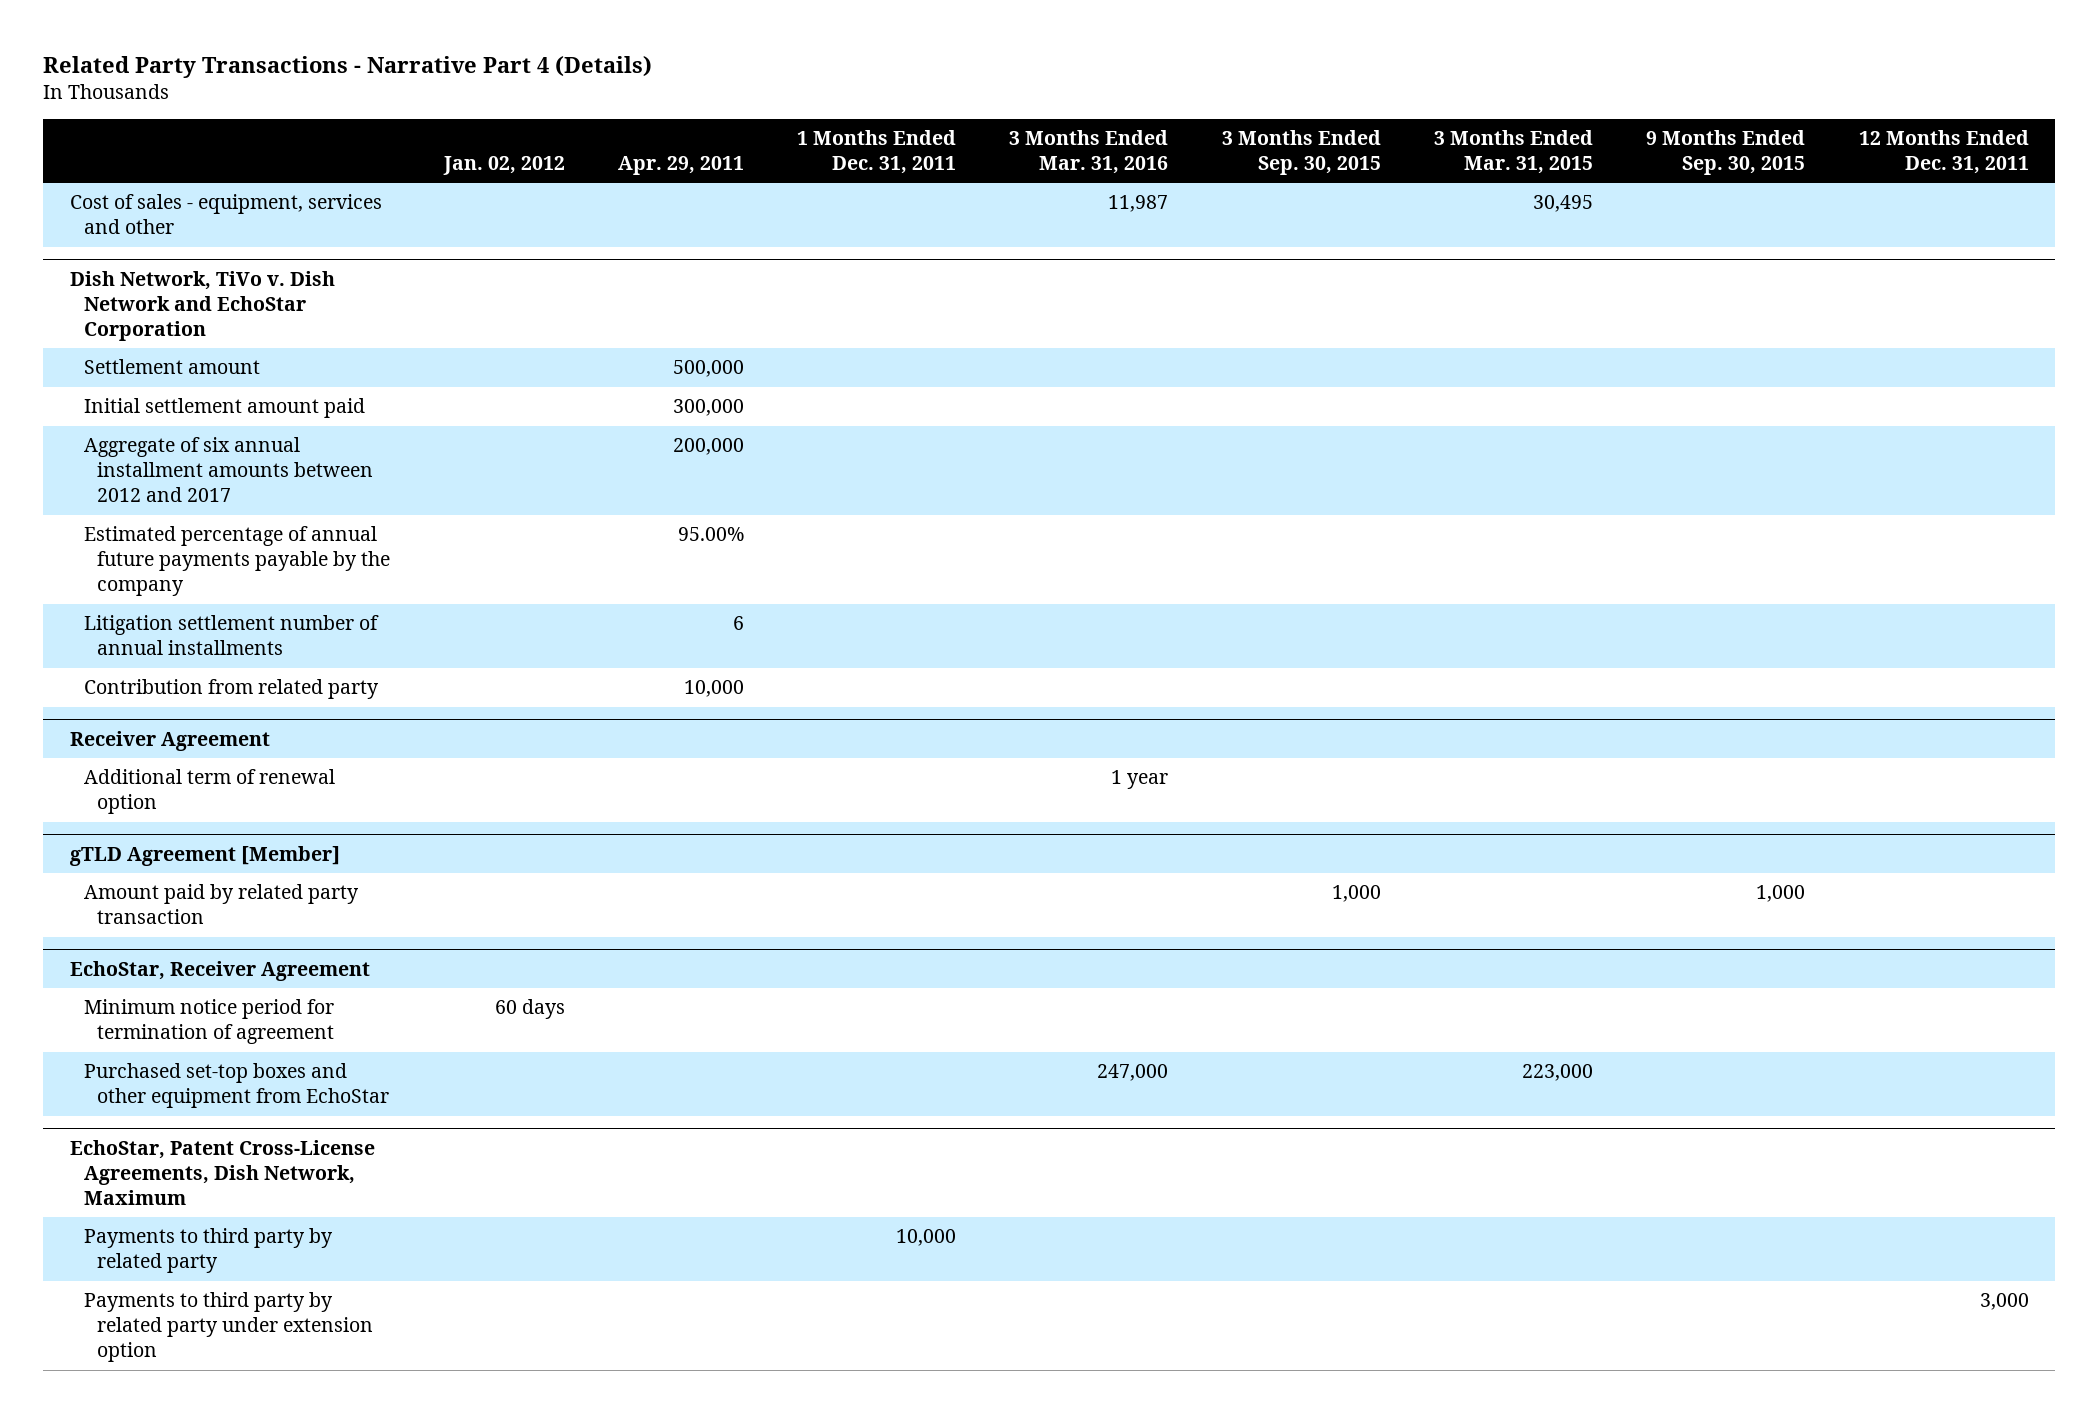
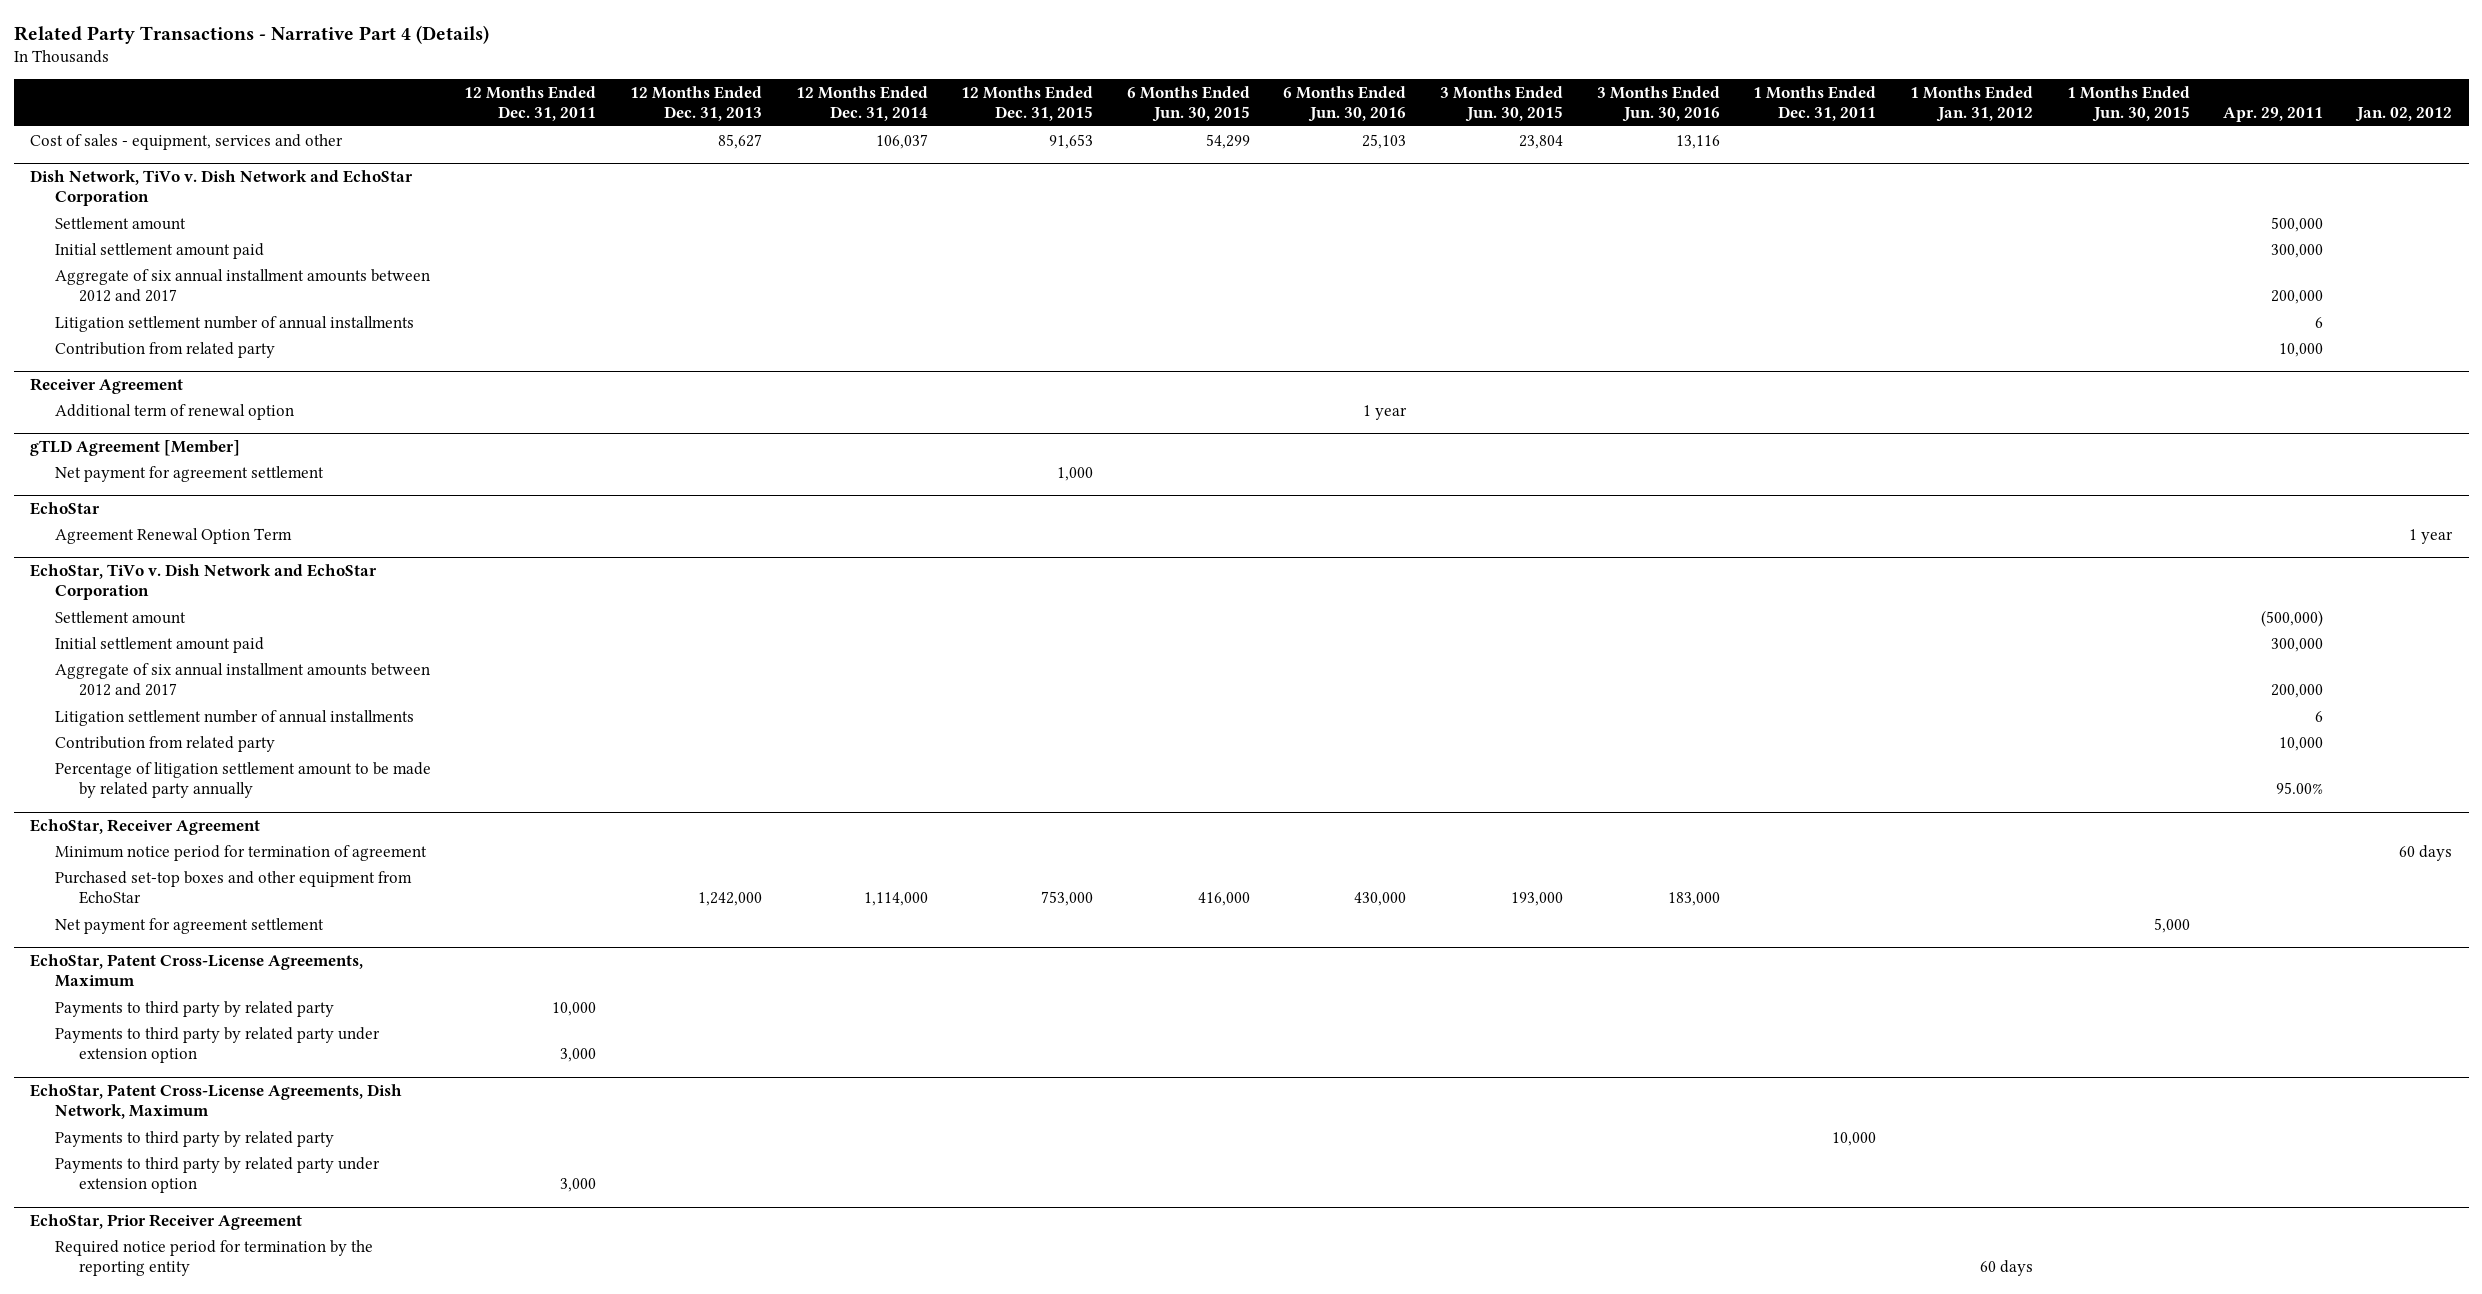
[1009,130,1169,175] 3 Months Ended Mar. 31, 2016 -> none
[1221,130,1381,176] 3 Months Ended Sep. 30, 2015 -> none
[1433,130,1593,175] 3 Months Ended Mar. 31, 2015 -> none
[1646,130,1806,176] 9 Months Ended Sep. 30, 2015 -> none
none -> [629,85,762,122] 12 Months Ended Dec. 31, 2013
none -> [795,85,928,122] 12 Months Ended Dec. 31, 2014
none -> [961,85,1094,122] 12 Months Ended Dec. 31, 2015
none -> [1126,85,1250,123] 6 Months Ended Jun. 30, 2015
none -> [1283,85,1407,123] 6 Months Ended Jun. 30, 2016
none -> [1440,85,1564,123] 3 Months Ended Jun. 30, 2015
none -> [1596,85,1720,123] 3 Months Ended Jun. 30, 2016
none -> [1909,85,2033,123] 1 Months Ended Jan. 31, 2012
none -> [2066,85,2190,123] 1 Months Ended Jun. 30, 2015
[83,526,391,597] Estimated percentage of annual future payments payable by the company -> none
[83,884,359,925] Amount paid by related party transaction -> none
none -> [54,465,324,482] Net payment for agreement settlement
none -> [30,501,101,515] EchoStar
none -> [54,527,292,544] Agreement Renewal Option Term
none -> [30,563,378,601] EchoStar, TiVo v. Dish Network and EchoStar Corporation
none -> [54,610,186,624] Settlement amount
none -> [54,636,264,653] Initial settlement amount paid
none -> [54,662,430,697] Aggregate of six annual installment amounts between 2012 and 2017
none -> [54,709,414,726] Litigation settlement number of annual installments
none -> [54,735,275,752] Contribution from related party
none -> [54,761,431,799] Percentage of litigation settlement amount to be made by related party annually
none -> [54,917,324,934] Net payment for agreement settlement
none -> [30,953,364,988] EchoStar, Patent Cross-License Agreements, Maximum
none -> [54,1000,334,1017] Payments to third party by related party
none -> [54,1026,380,1064] Payments to third party by related party under extension option
none -> [30,1213,303,1230] EchoStar, Prior Receiver Agreement
none -> [54,1239,373,1277] Required notice period for termination by the reporting entity

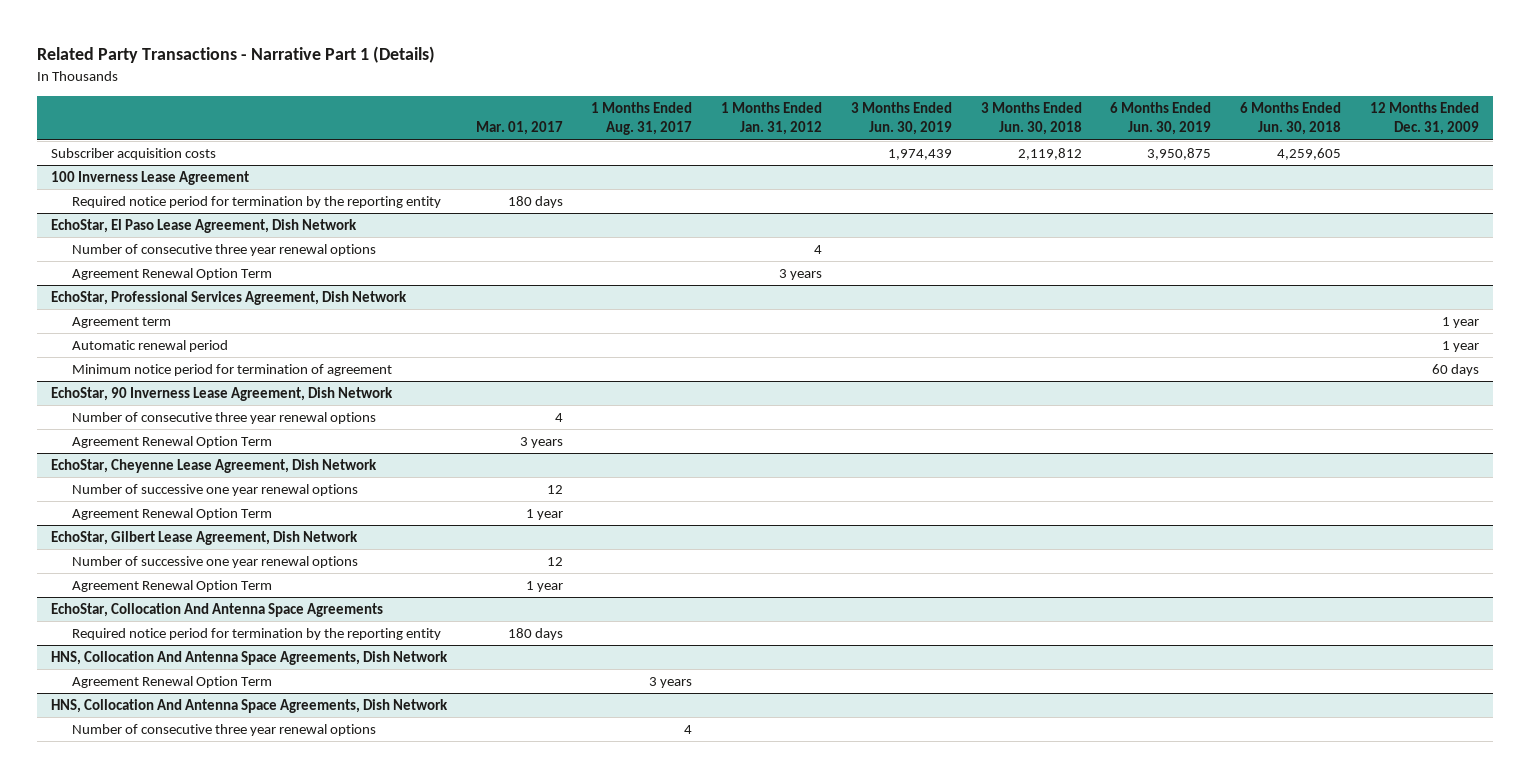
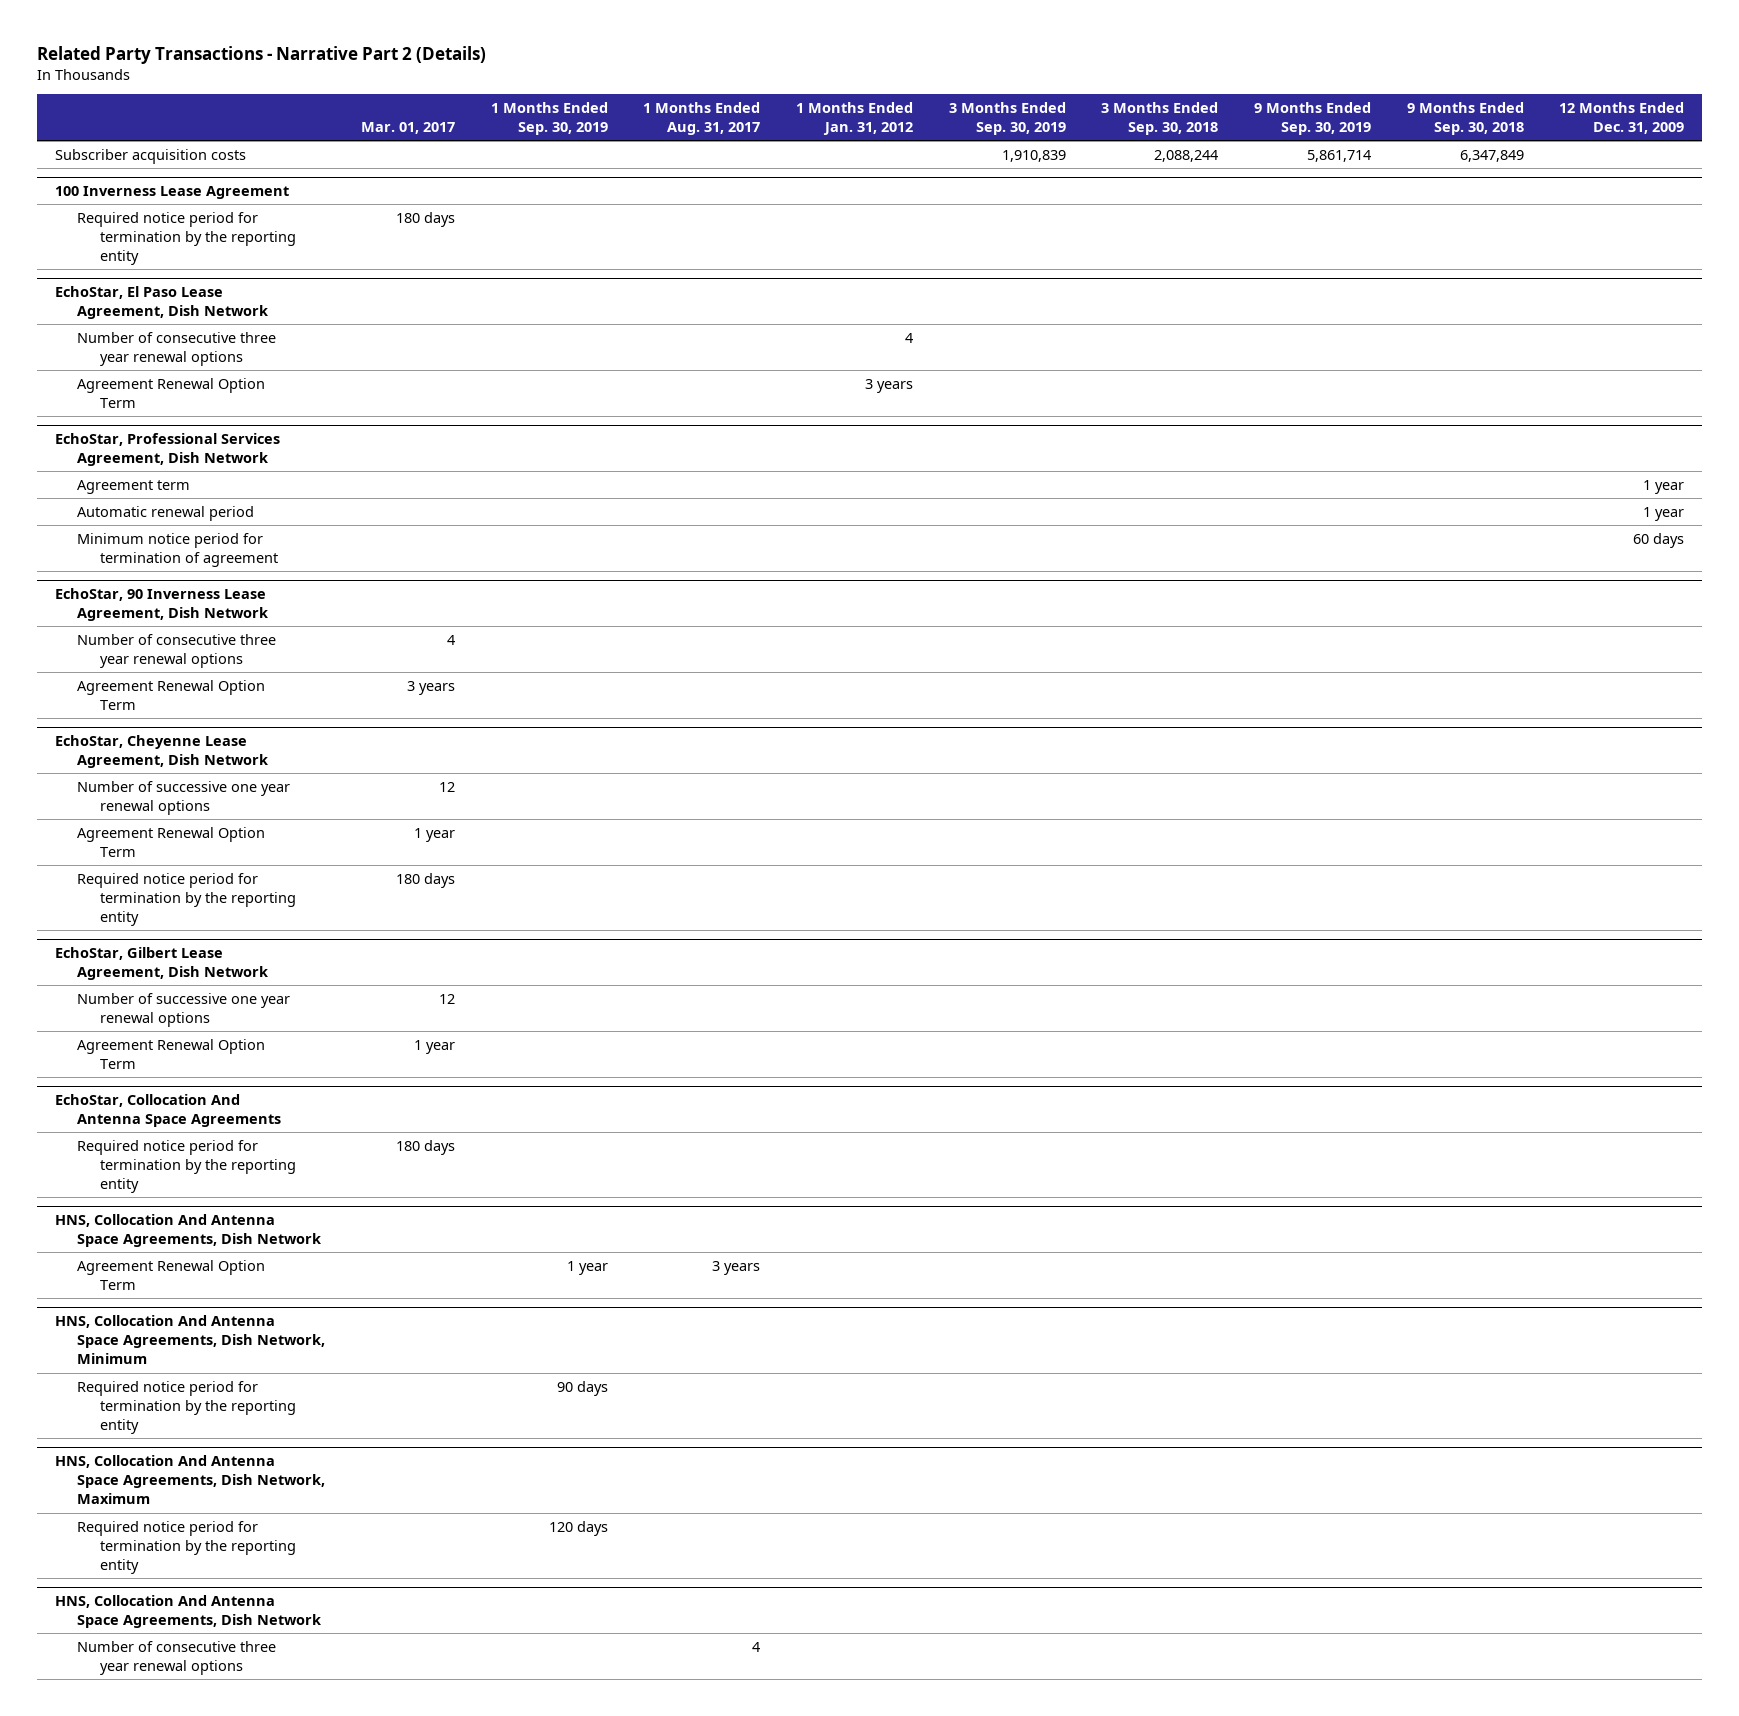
[36,46,435,64] Related Party Transactions - Narrative Part 1 (Details) -> [36,45,486,64] Related Party Transactions - Narrative Part 2 (Details)
[850,101,952,136] 3 Months Ended Jun. 30, 2019 -> none
[980,101,1082,136] 3 Months Ended Jun. 30, 2018 -> none
[1110,101,1212,136] 6 Months Ended Jun. 30, 2019 -> none
[1239,101,1341,136] 6 Months Ended Jun. 30, 2018 -> none
none -> [490,101,608,136] 1 Months Ended Sep. 30, 2019
none -> [948,101,1066,136] 3 Months Ended Sep. 30, 2019
none -> [1101,101,1219,136] 3 Months Ended Sep. 30, 2018
none -> [1253,101,1371,136] 9 Months Ended Sep. 30, 2019
none -> [1406,101,1524,136] 9 Months Ended Sep. 30, 2018
none -> [77,872,297,926] Required notice period for termination by the reporting entity
none -> [54,1315,326,1365] HNS, Collocation And Antenna Space Agreements, Dish Network, Minimum
none -> [77,1380,297,1434] Required notice period for termination by the reporting entity
none -> [54,1455,326,1505] HNS, Collocation And Antenna Space Agreements, Dish Network, Maximum
none -> [77,1520,297,1574] Required notice period for termination by the reporting entity

